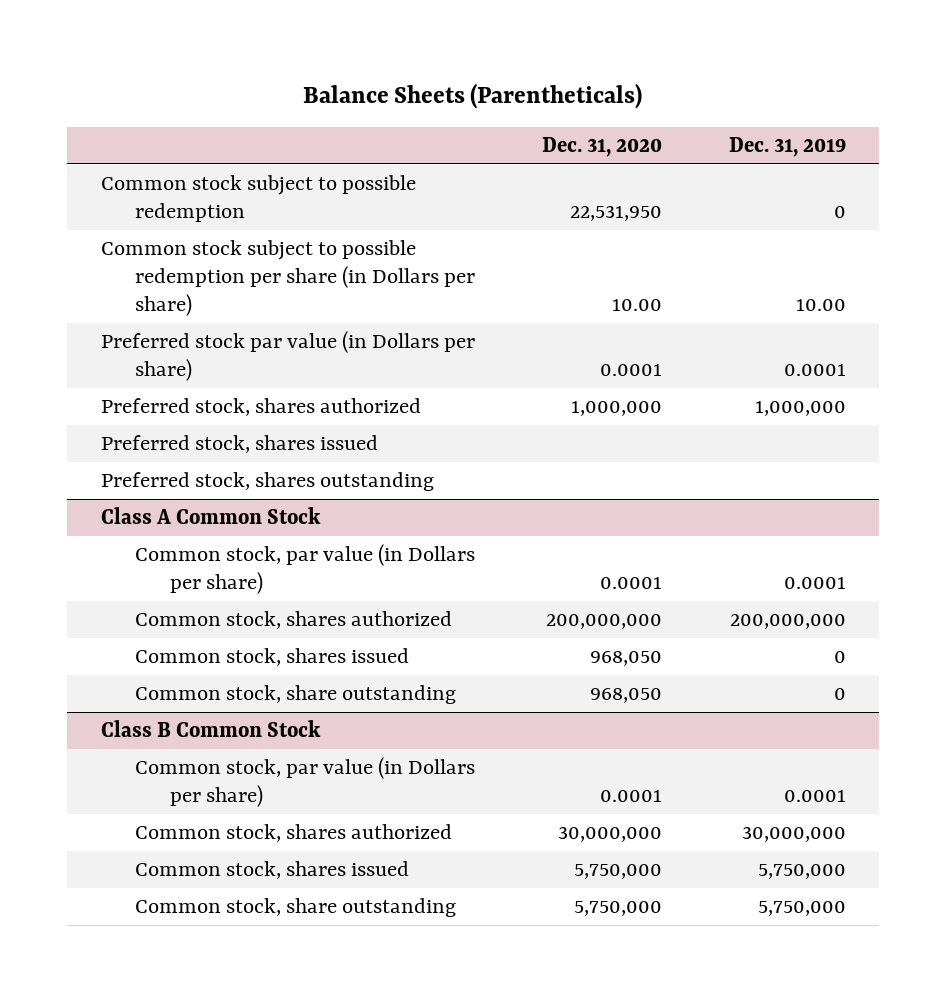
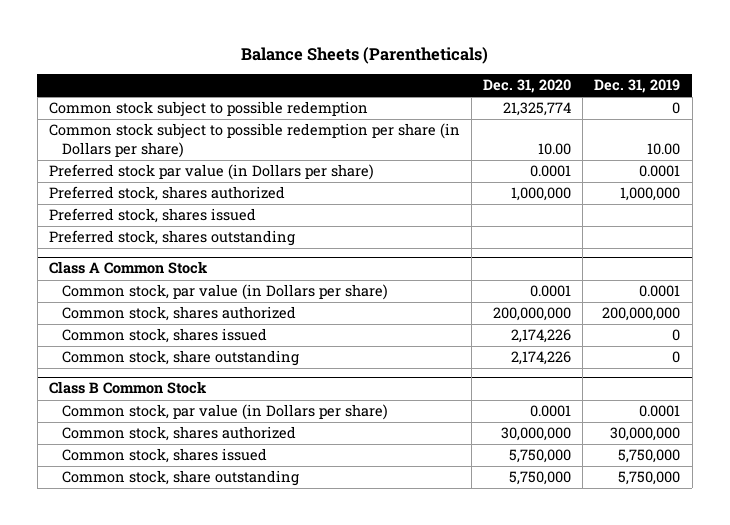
[569,204,662,221] 22,531,950 -> [503,102,572,117] 21,325,774
[589,651,662,667] 968,050 -> [511,329,572,344] 2,174,226
[589,688,662,704] 968,050 -> [511,351,572,366] 2,174,226

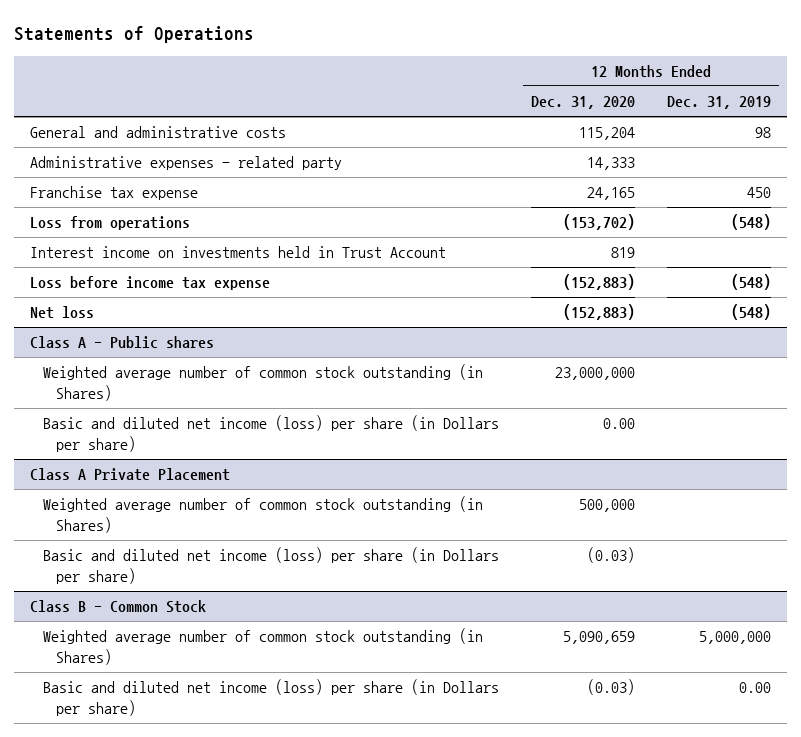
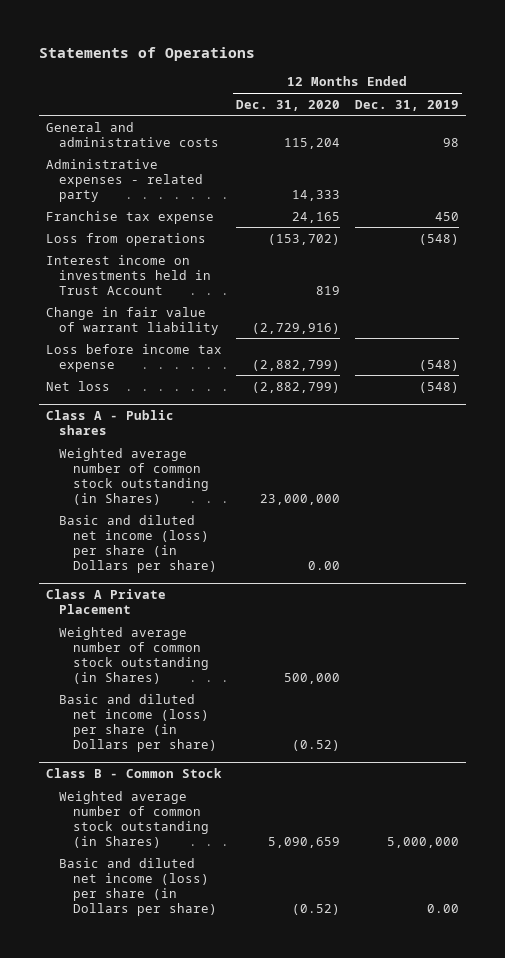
none -> [45,306,220,335] Change in fair value of warrant liability
[563,274,636,291] (152,883) -> [252,359,341,371] (2,882,799)
[563,304,636,321] (152,883) -> [252,381,341,393] (2,882,799)
[587,547,636,564] (0.03) -> [292,739,341,751] (0.52)
[587,679,636,696] (0.03) -> [292,903,341,915] (0.52)

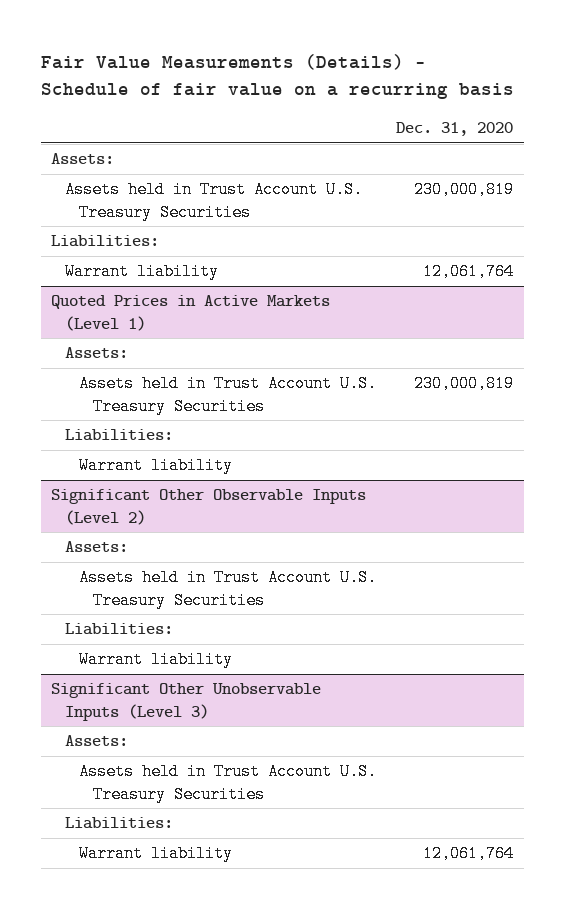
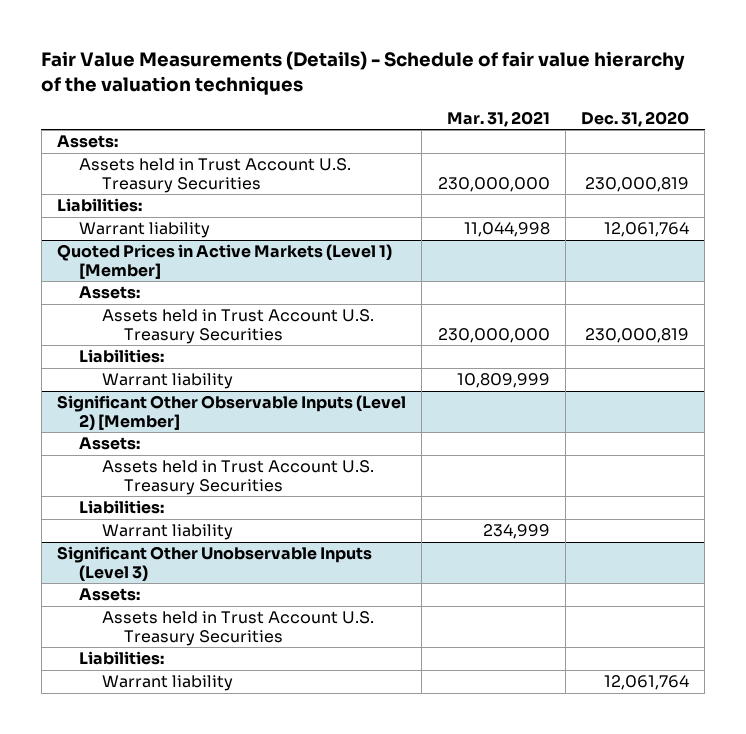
[40,53,514,100] Fair Value Measurements (Details) - Schedule of fair value on a recurring basis -> [41,51,686,95] Fair Value Measurements (Details) - Schedule of fair value hierarchy of the valuation techniques
none -> [446,110,550,127] Mar. 31, 2021
[50,295,330,331] Quoted Prices in Active Markets (Level 1) -> [57,244,393,279] Quoted Prices in Active Markets (Level 1) [Member]
[50,489,366,525] Significant Other Observable Inputs (Level 2) -> [57,395,407,430] Significant Other Observable Inputs (Level 2) [Member]

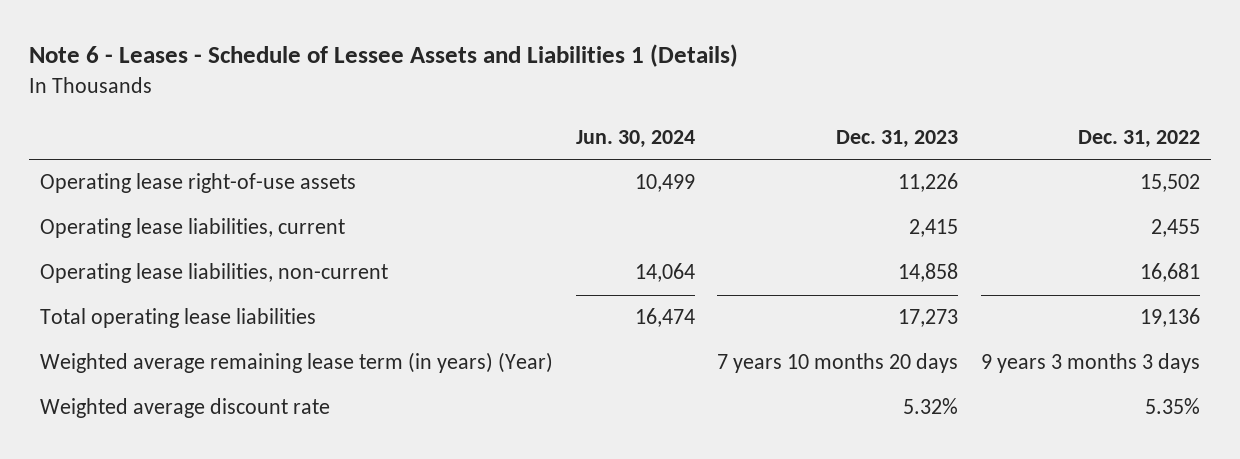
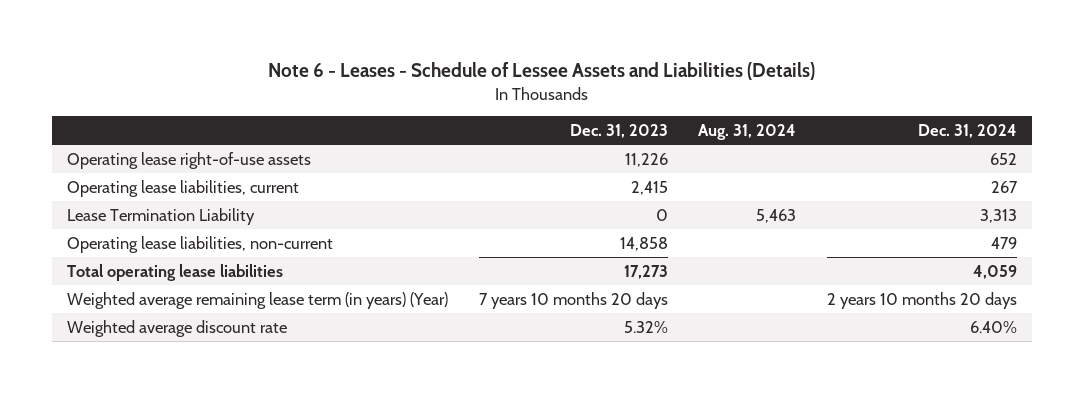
[29,44,739,68] Note 6 - Leases - Schedule of Lessee Assets and Liabilities 1 (Details) -> [267,62,815,81] Note 6 - Leases - Schedule of Lessee Assets and Liabilities (Details)
[575,129,695,148] Jun. 30, 2024 -> none
[1077,129,1200,148] Dec. 31, 2022 -> none
none -> [698,123,797,140] Aug. 31, 2024
none -> [917,123,1017,138] Dec. 31, 2024
none -> [67,207,256,225] Lease Termination Liability

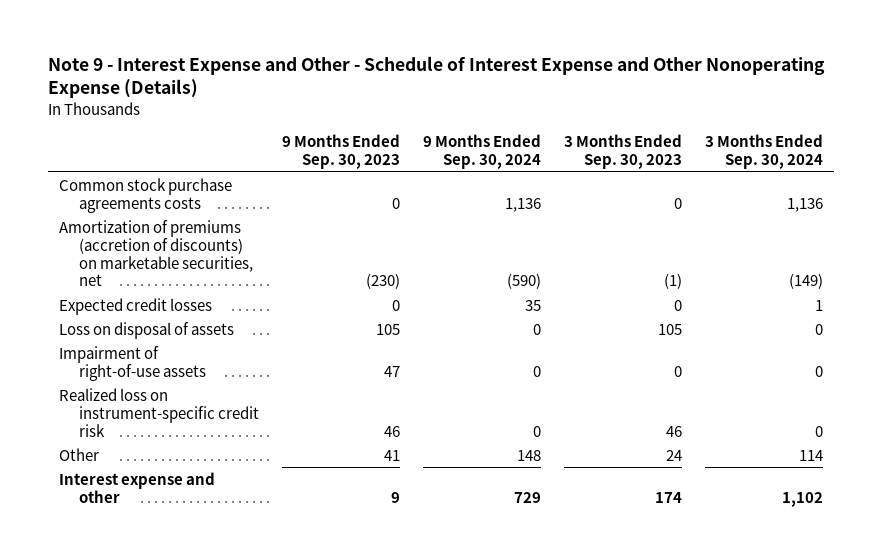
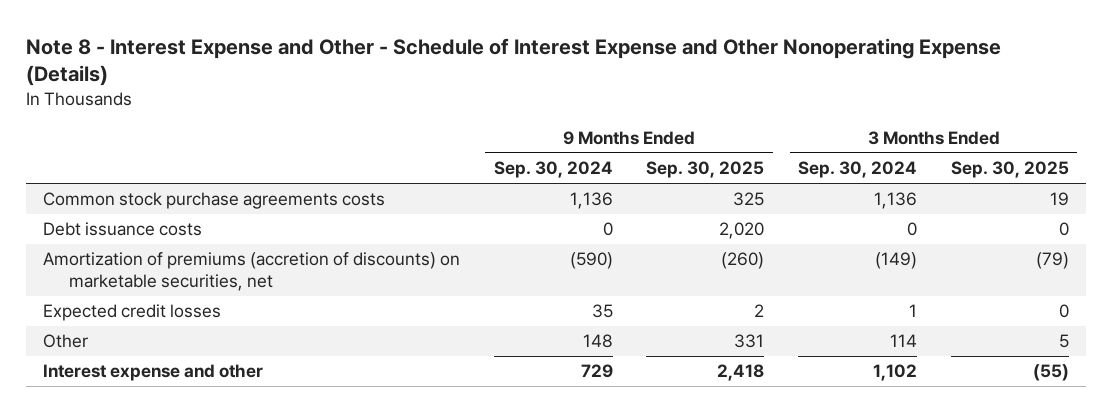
[47,55,825,99] Note 9 - Interest Expense and Other - Schedule of Interest Expense and Other Nonoperating Expense (Details) -> [26,37,1002,87] Note 8 - Interest Expense and Other - Schedule of Interest Expense and Other Nonoperating Expense (Details)
[281,134,400,170] 9 Months Ended Sep. 30, 2023 -> none
[563,134,682,170] 3 Months Ended Sep. 30, 2023 -> none
none -> [646,161,765,179] Sep. 30, 2025
none -> [950,161,1069,179] Sep. 30, 2025
none -> [42,222,202,237] Debt issuance costs
[59,321,235,339] Loss on disposal of assets -> none
[59,345,206,381] Impairment of right-of-use assets -> none
[59,387,259,437] Realized loss on instrument-specific credit risk -> none

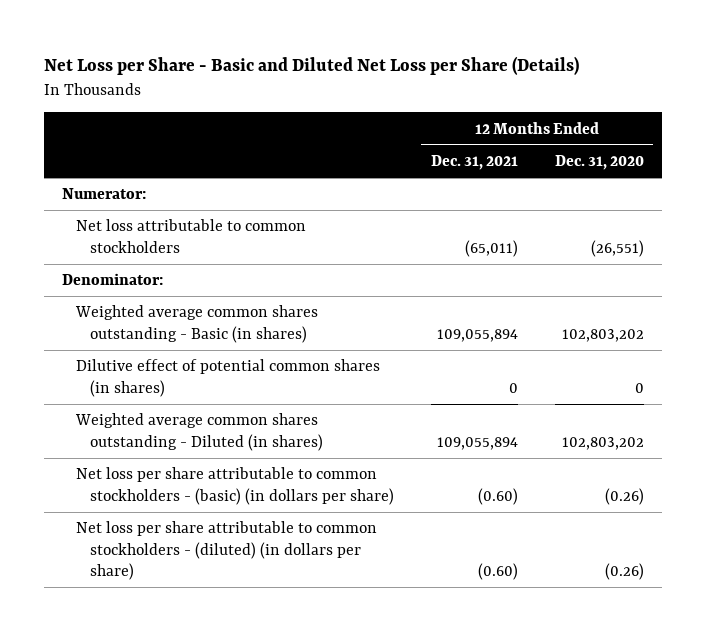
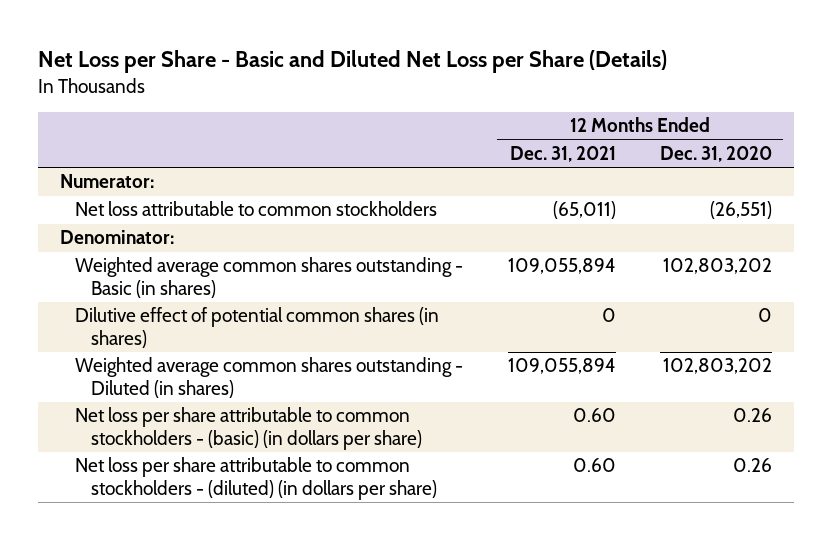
[477,487,518,505] (0.60) -> [572,408,616,423] 0.60
[604,487,644,505] (0.26) -> [733,408,773,423] 0.26
[477,563,518,581] (0.60) -> [572,458,616,473] 0.60
[604,563,644,581] (0.26) -> [733,458,773,473] 0.26

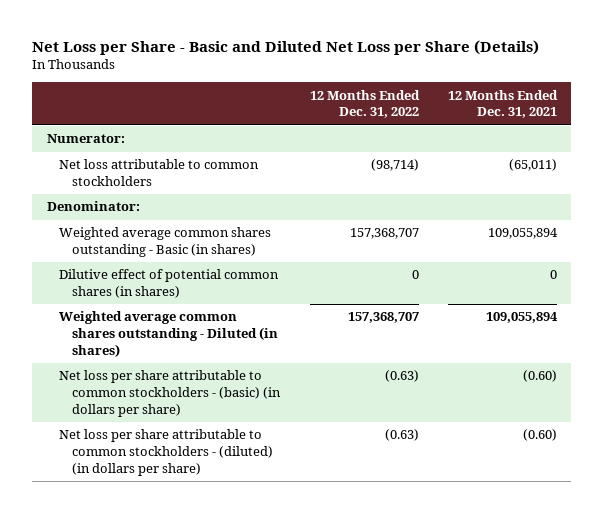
[660,145,773,162] Dec. 31, 2020 -> none
none -> [309,89,420,119] 12 Months Ended Dec. 31, 2022
[572,408,616,423] 0.60 -> [522,370,557,383] (0.60)
[572,458,616,473] 0.60 -> [522,429,557,442] (0.60)

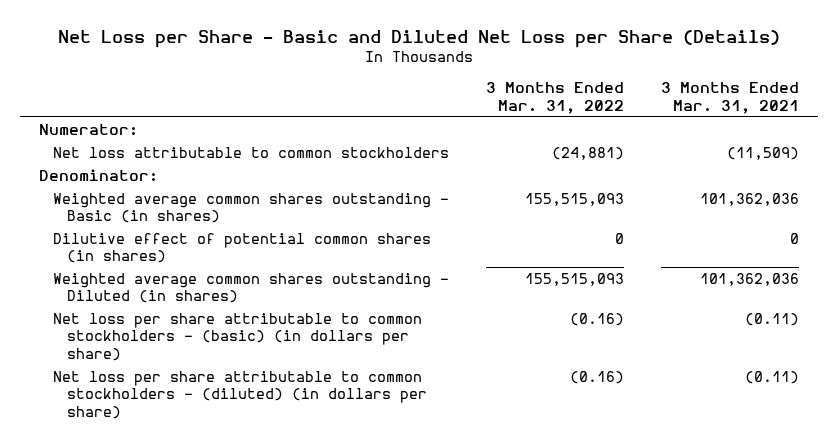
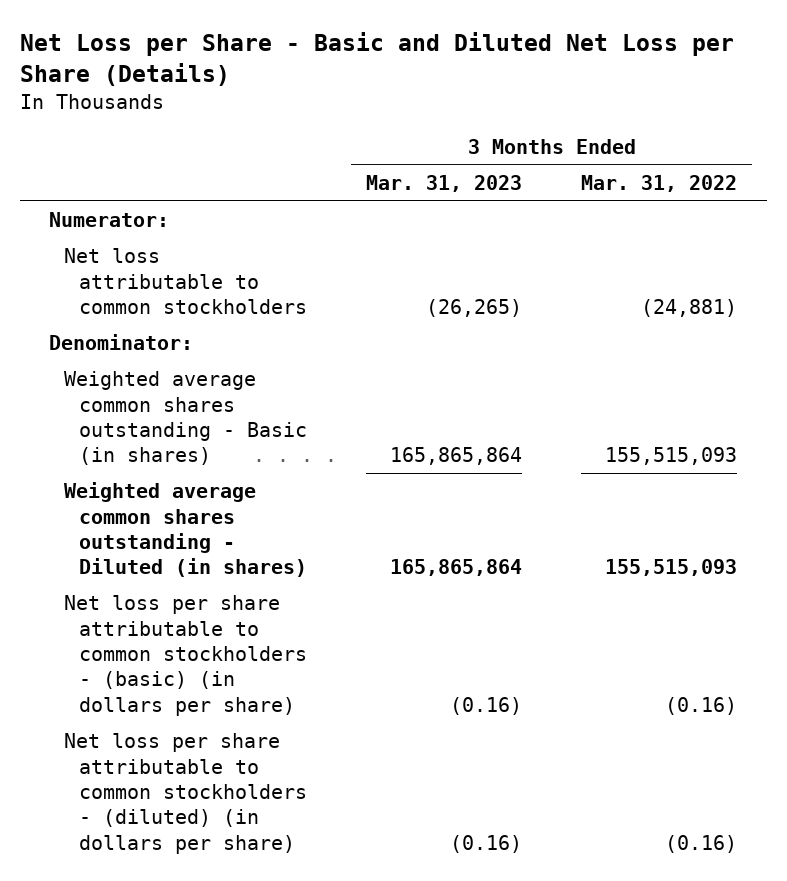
[661,81,800,114] 3 Months Ended Mar. 31, 2021 -> none
none -> [366,175,523,193] Mar. 31, 2023
[52,232,431,264] Dilutive effect of potential common shares (in shares) -> none

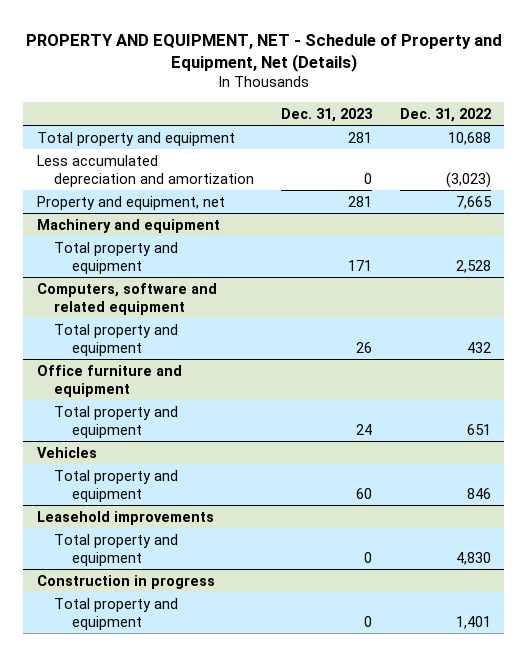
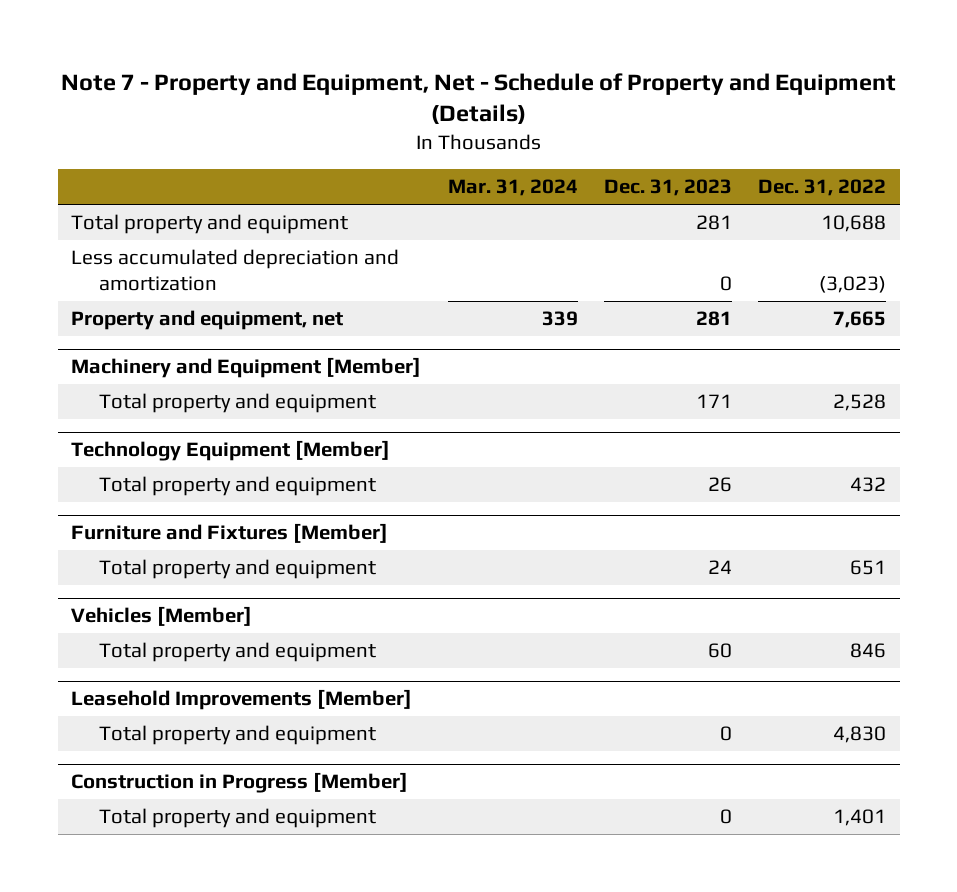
[25,33,502,72] PROPERTY AND EQUIPMENT, NET - Schedule of Property and Equipment, Net (Details) -> [60,72,896,125] Note 7 - Property and Equipment, Net - Schedule of Property and Equipment (Details)
none -> [447,179,578,197] Mar. 31, 2024
[36,218,220,233] Machinery and equipment -> [71,357,422,379] Machinery and Equipment [Member]
[36,282,217,315] Computers, software and related equipment -> none
none -> [71,440,391,462] Technology Equipment [Member]
[36,364,182,397] Office furniture and equipment -> none
none -> [71,523,389,544] Furniture and Fixtures [Member]
[36,446,97,458] Vehicles -> [71,606,253,627] Vehicles [Member]
[36,510,214,525] Leasehold improvements -> [71,689,413,711] Leasehold Improvements [Member]
[36,574,215,589] Construction in progress -> [71,772,409,794] Construction in Progress [Member]

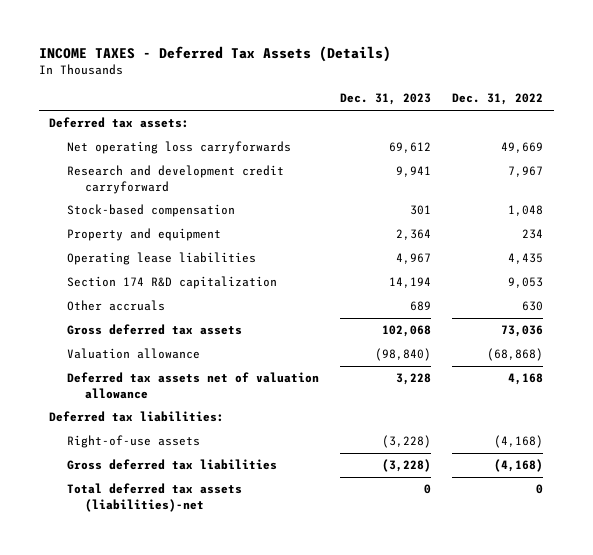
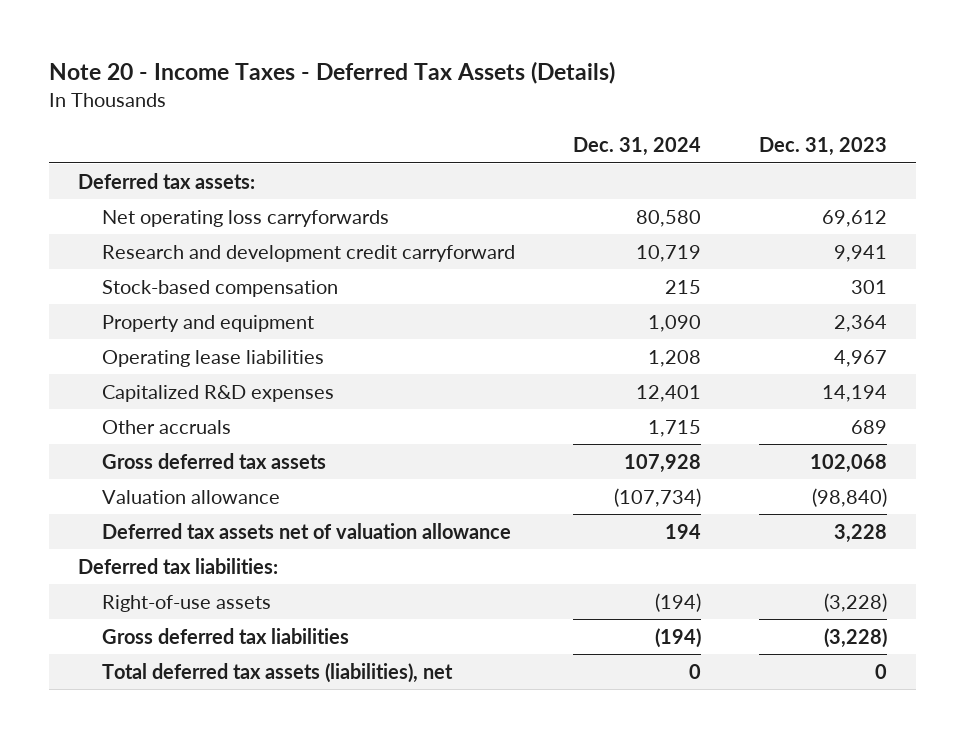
[38,45,391,62] INCOME TAXES - Deferred Tax Assets (Details) -> [48,61,615,85] Note 20 - Income Taxes - Deferred Tax Assets (Details)
[452,93,544,106] Dec. 31, 2022 -> none
none -> [573,137,702,157] Dec. 31, 2024
[67,276,278,290] Section 174 R&D capitalization -> [102,384,335,402] Capitalized R&D expenses
[67,483,243,512] Total deferred tax assets (liabilities)-net -> [102,662,454,683] Total deferred tax assets (liabilities), net

